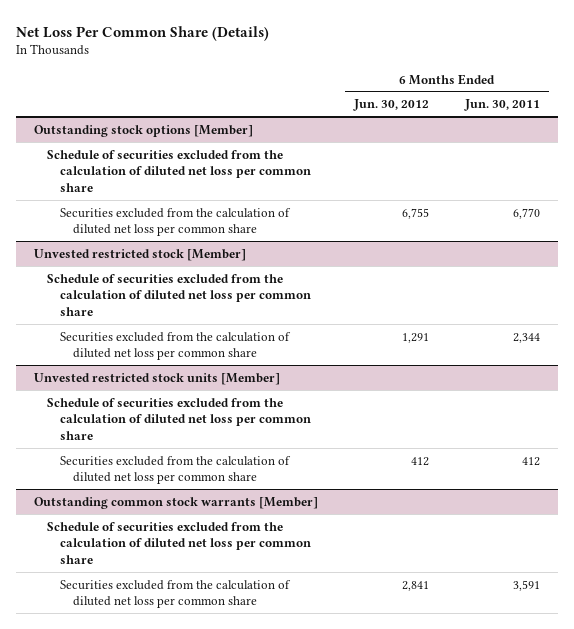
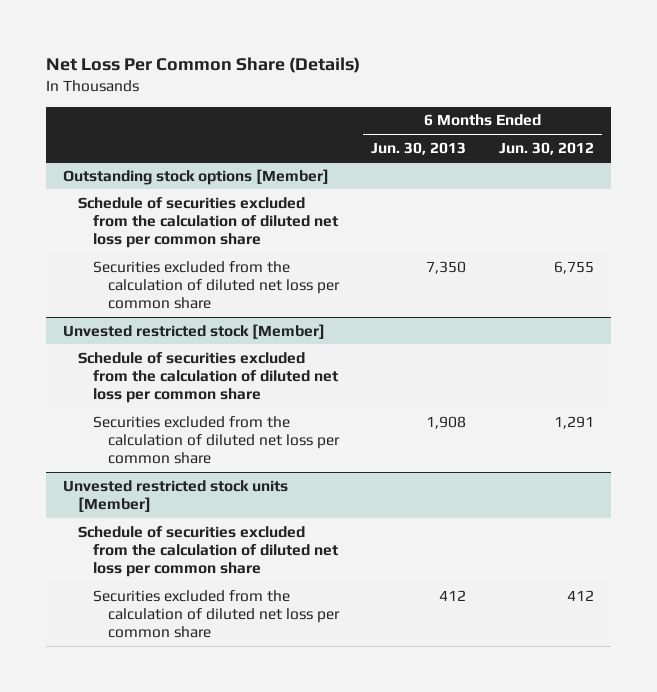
[464,99,541,112] Jun. 30, 2011 -> none
none -> [371,141,467,155] Jun. 30, 2013
[34,496,319,509] Outstanding common stock warrants [Member] -> none
[47,521,312,564] Schedule of securities excluded from the calculation of diluted net loss per common share -> none
[60,579,292,609] Securities excluded from the calculation of diluted net loss per common share -> none

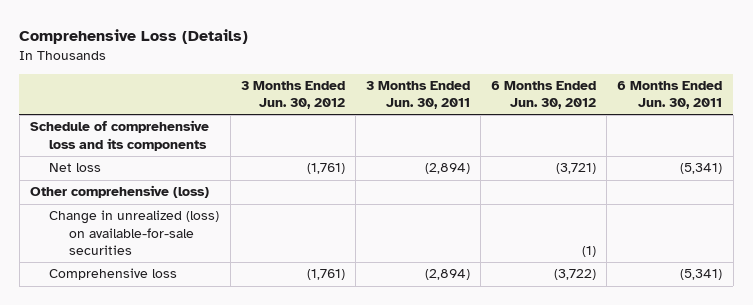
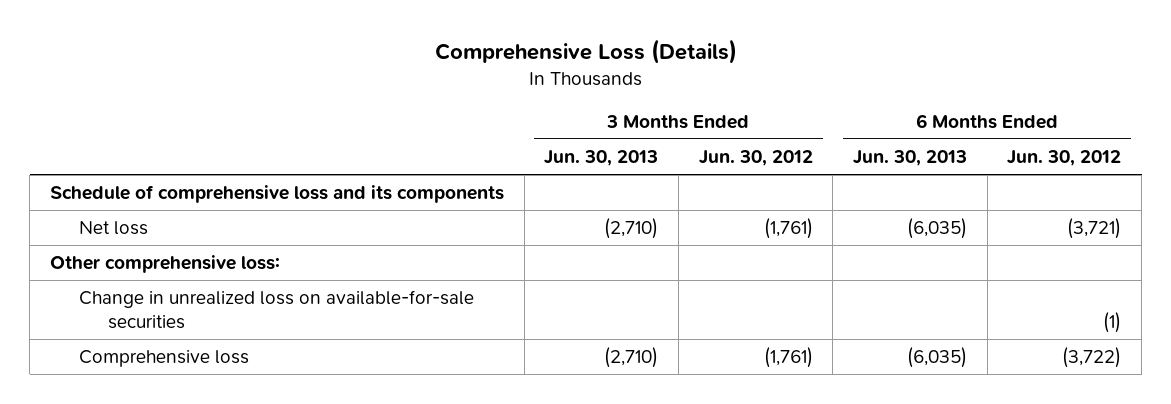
[365,81,470,110] 3 Months Ended Jun. 30, 2011 -> none
[617,81,723,110] 6 Months Ended Jun. 30, 2011 -> none
none -> [544,149,659,166] Jun. 30, 2013
none -> [852,149,967,166] Jun. 30, 2013
[30,185,210,199] Other comprehensive (loss) -> [49,255,280,274] Other comprehensive loss:
[49,210,220,255] Change in unrealized (loss) on available-for-sale securities -> [79,290,475,330] Change in unrealized loss on available-for-sale securities

